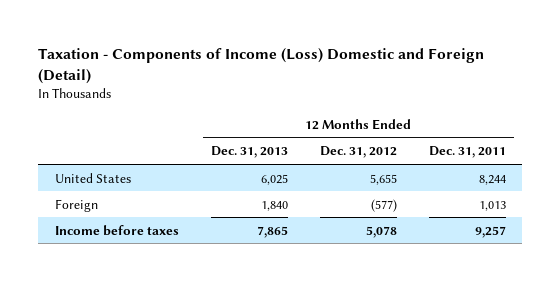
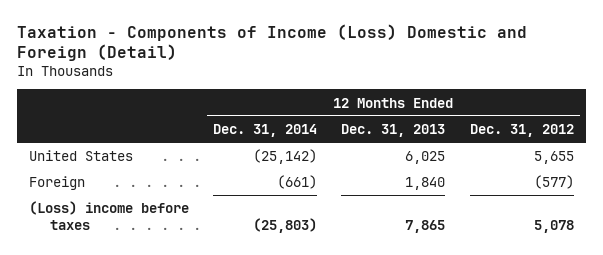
[428,146,506,159] Dec. 31, 2011 -> none
none -> [213,123,318,137] Dec. 31, 2014
[54,224,179,236] Income before taxes -> [28,201,189,230] (Loss) income before taxes

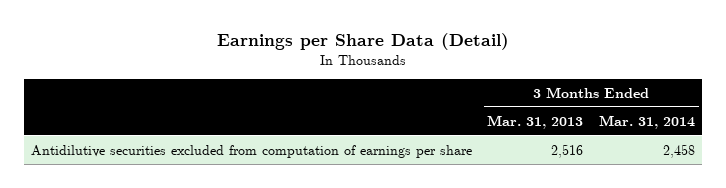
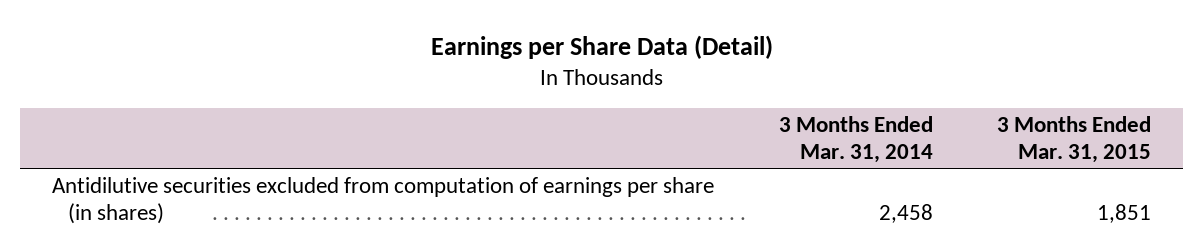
[487,114,584,129] Mar. 31, 2013 -> none
none -> [997,115,1152,163] 3 Months Ended Mar. 31, 2015
[31,144,473,158] Antidilutive securities excluded from computation of earnings per share -> [52,177,715,225] Antidilutive securities excluded from computation of earnings per share (in shares)

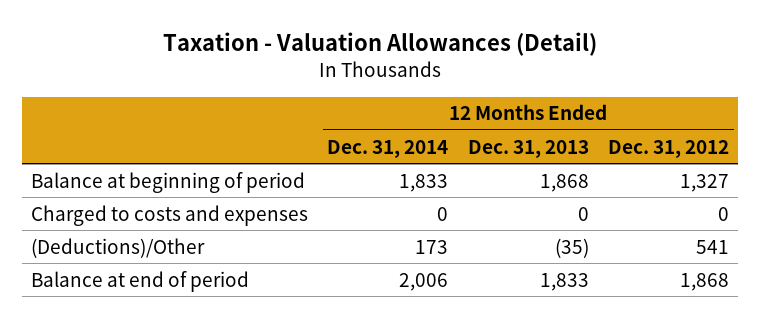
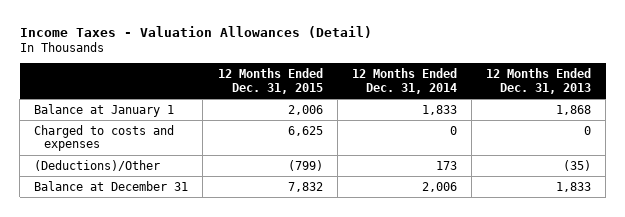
[163,32,598,57] Taxation - Valuation Allowances (Detail) -> [19,26,372,39] Income Taxes - Valuation Allowances (Detail)
[607,139,729,158] Dec. 31, 2012 -> none
none -> [217,68,323,94] 12 Months Ended Dec. 31, 2015
[31,171,306,193] Balance at beginning of period -> [34,103,175,117] Balance at January 1
[31,270,250,292] Balance at end of period -> [34,180,189,191] Balance at December 31

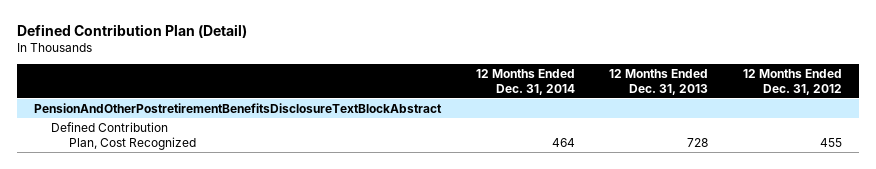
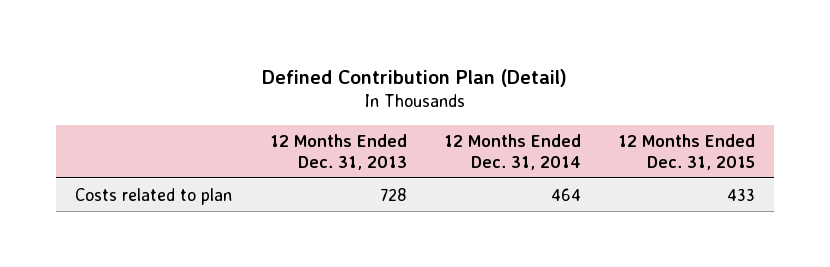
[742,68,842,95] 12 Months Ended Dec. 31, 2012 -> none
none -> [618,133,756,170] 12 Months Ended Dec. 31, 2015
[34,102,443,113] PensionAndOtherPostretirementBenefitsDisclosureTextBlockAbstract -> none
[51,121,196,150] Defined Contribution Plan, Cost Recognized -> [75,187,233,205] Costs related to plan

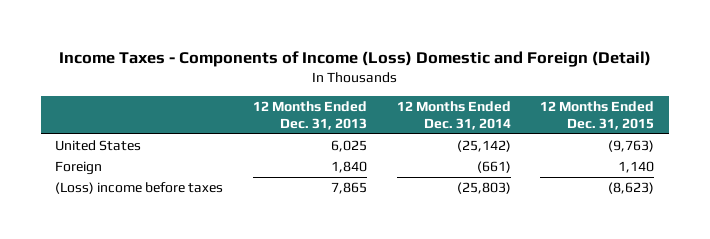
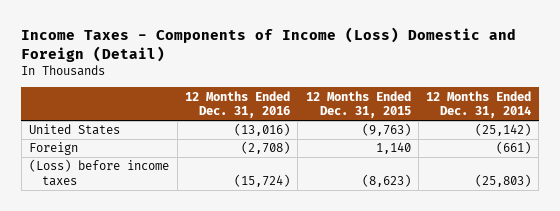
[253,100,368,130] 12 Months Ended Dec. 31, 2013 -> none
none -> [184,90,290,119] 12 Months Ended Dec. 31, 2016
[55,182,224,195] (Loss) income before taxes -> [29,159,170,186] (Loss) before income taxes

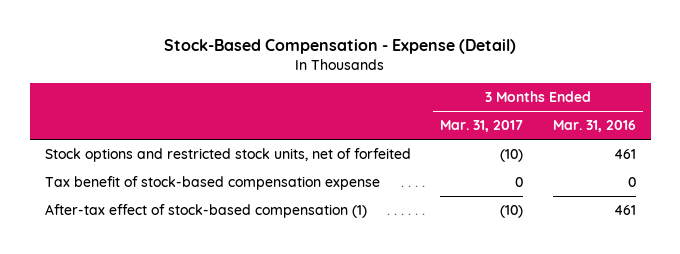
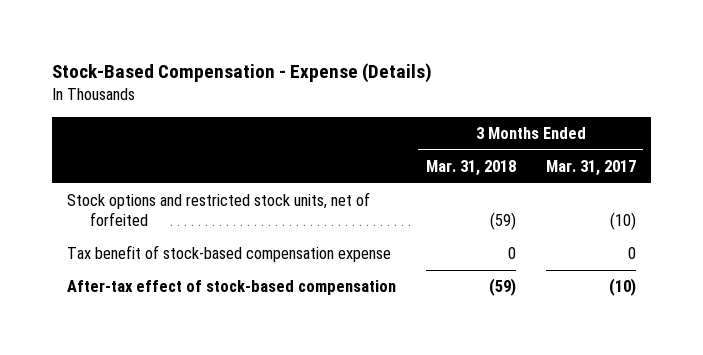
[164,39,517,55] Stock-Based Compensation - Expense (Detail) -> [52,62,433,83] Stock-Based Compensation - Expense (Details)
[552,120,636,133] Mar. 31, 2016 -> none
none -> [425,160,516,177] Mar. 31, 2018
[44,203,367,218] After-tax effect of stock-based compensation (1) -> [67,280,397,296] After-tax effect of stock-based compensation

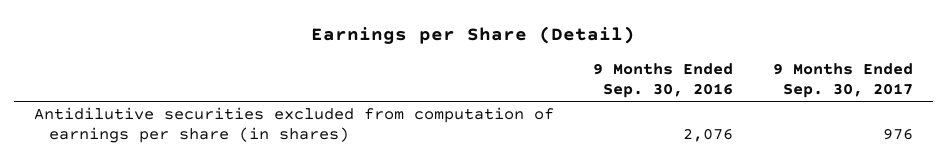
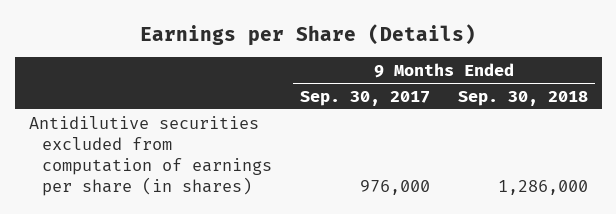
[311,25,636,44] Earnings per Share (Detail) -> [140,23,477,46] Earnings per Share (Details)
[593,63,734,98] 9 Months Ended Sep. 30, 2016 -> none
none -> [457,90,588,106] Sep. 30, 2018
[883,128,914,141] 976 -> [359,179,430,195] 976,000

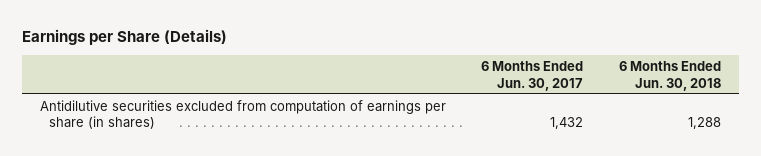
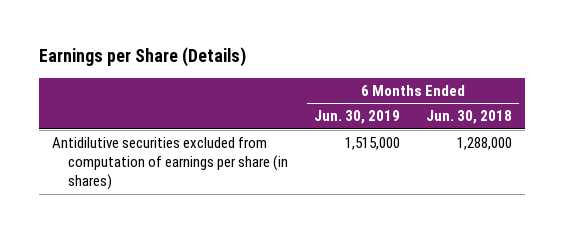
[481,61,584,91] 6 Months Ended Jun. 30, 2017 -> none
none -> [313,110,400,125] Jun. 30, 2019
[688,117,722,130] 1,288 -> [457,137,513,151] 1,288,000

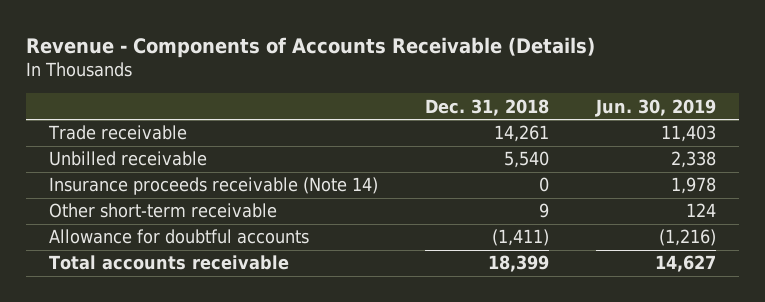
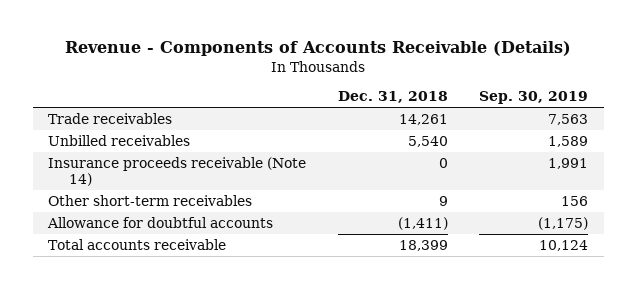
[594,98,716,117] Jun. 30, 2019 -> none
none -> [479,90,589,104] Sep. 30, 2019
[48,125,188,141] Trade receivable -> [48,113,173,125] Trade receivables
[49,151,208,167] Unbilled receivable -> [48,135,191,147] Unbilled receivables
[49,203,278,219] Other short-term receivable -> [48,195,253,207] Other short-term receivables

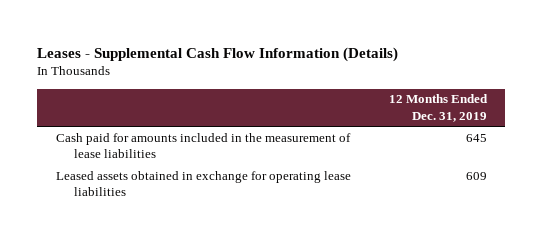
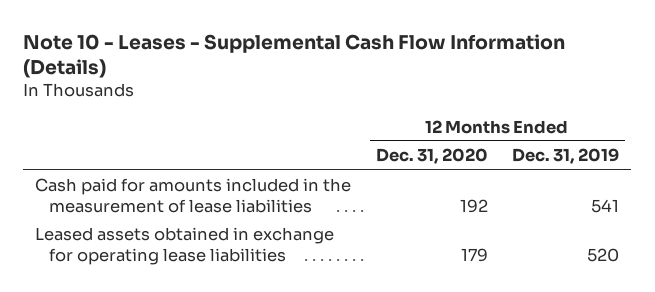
[37,46,399,62] Leases - Supplemental Cash Flow Information (Details) -> [23,33,566,78] Note 10 - Leases - Supplemental Cash Flow Information (Details)
none -> [375,148,488,165] Dec. 31, 2020
[465,133,487,142] 645 -> [591,198,620,213] 541
[465,171,487,180] 609 -> [587,247,620,262] 520

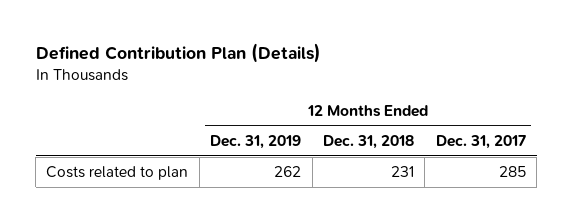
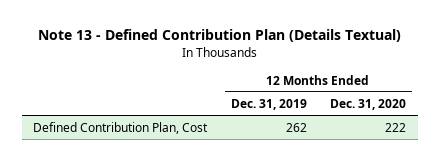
[35,43,321,64] Defined Contribution Plan (Details) -> [37,29,401,43] Note 13 - Defined Contribution Plan (Details Textual)
[322,134,414,149] Dec. 31, 2018 -> none
[435,134,526,149] Dec. 31, 2017 -> none
none -> [329,98,406,110] Dec. 31, 2020
[46,166,189,181] Costs related to plan -> [33,121,209,134] Defined Contribution Plan, Cost

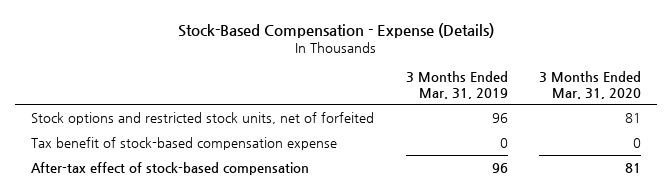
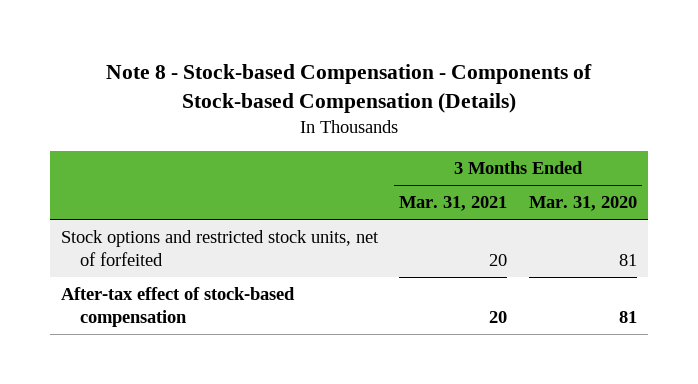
[178,22,495,38] Stock-Based Compensation - Expense (Details) -> [105,63,592,113] Note 8 - Stock-based Compensation - Components of Stock-based Compensation (Details)
[405,71,508,99] 3 Months Ended Mar. 31, 2019 -> none
none -> [399,196,508,212] Mar. 31, 2021
[30,136,337,150] Tax benefit of stock-based compensation expense -> none

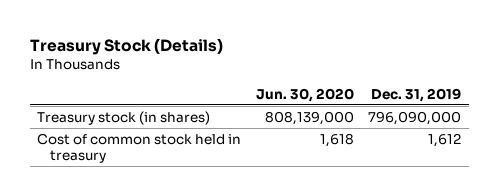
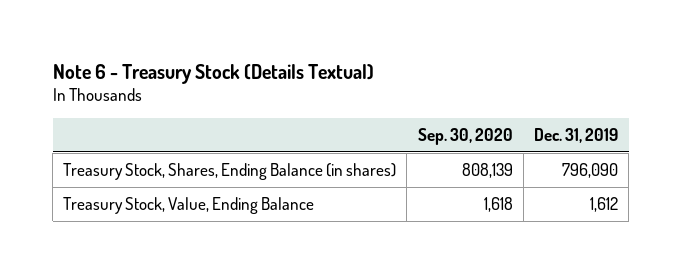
[29,37,223,55] Treasury Stock (Details) -> [52,63,374,84] Note 6 - Treasury Stock (Details Textual)
[255,87,354,102] Jun. 30, 2020 -> none
none -> [417,128,513,146] Sep. 30, 2020
[36,110,210,125] Treasury stock (in shares) -> [63,162,397,180] Treasury Stock, Shares, Ending Balance (in shares)
[368,110,462,125] 796,090,000 -> [562,162,619,178] 796,090
[36,132,241,163] Cost of common stock held in treasury -> [63,196,315,214] Treasury Stock, Value, Ending Balance

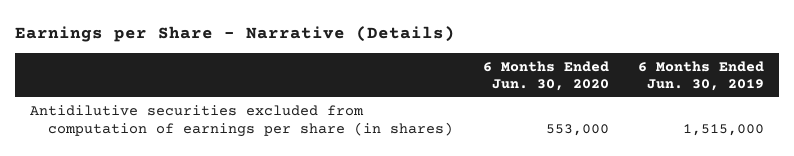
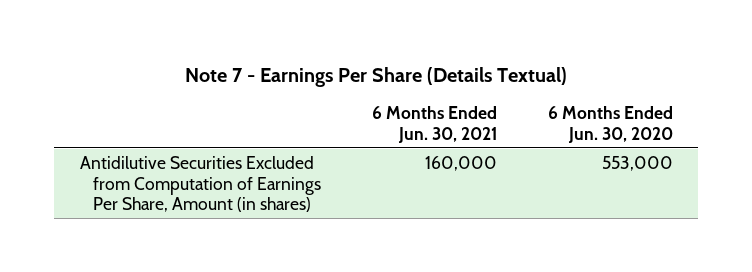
[14,26,455,43] Earnings per Share - Narrative (Details) -> [185,66,568,87] Note 7 - Earnings Per Share (Details Textual)
[638,60,765,92] 6 Months Ended Jun. 30, 2019 -> none
none -> [371,106,497,143] 6 Months Ended Jun. 30, 2021
[29,105,454,138] Antidilutive securities excluded from computation of earnings per share (in shares) -> [79,156,321,213] Antidilutive Securities Excluded from Computation of Earnings Per Share, Amount (in shares)

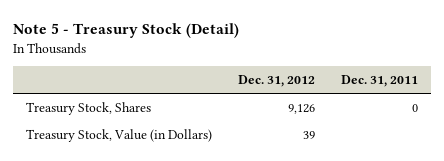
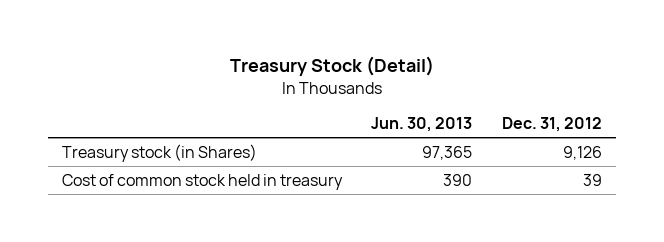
[13,23,240,39] Note 5 - Treasury Stock (Detail) -> [229,56,434,77] Treasury Stock (Detail)
[341,75,419,88] Dec. 31, 2011 -> none
none -> [371,117,473,133] Jun. 30, 2013
[26,101,152,115] Treasury Stock, Shares -> [62,143,258,162] Treasury stock (in Shares)
[26,128,213,142] Treasury Stock, Value (in Dollars) -> [62,173,344,190] Cost of common stock held in treasury

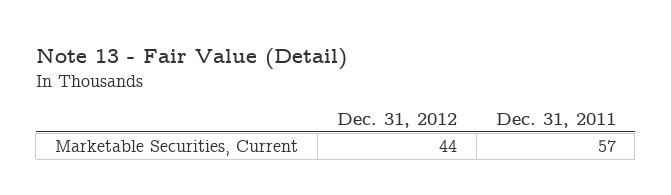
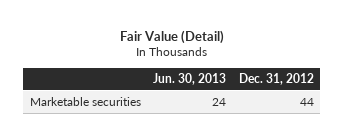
[35,48,347,71] Note 13 - Fair Value (Detail) -> [119,29,224,44] Fair Value (Detail)
[495,112,616,128] Dec. 31, 2011 -> none
none -> [153,72,227,85] Jun. 30, 2013
[55,140,299,157] Marketable Securities, Current -> [29,97,141,107] Marketable securities

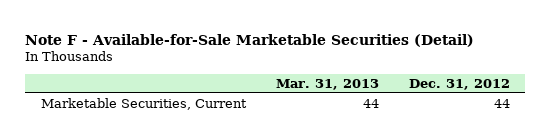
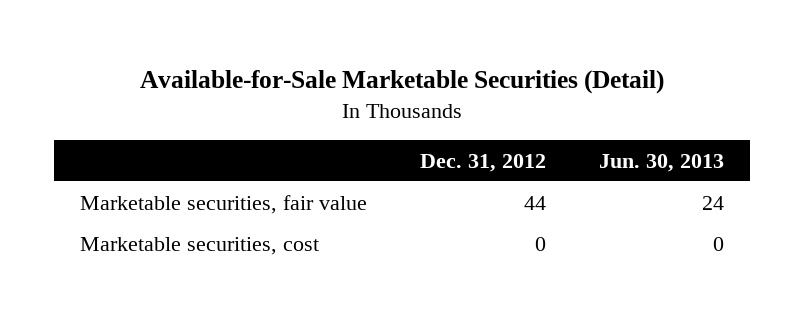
[25,33,475,47] Note F - Available-for-Sale Marketable Securities (Detail) -> [139,70,664,95] Available-for-Sale Marketable Securities (Detail)
[275,78,379,90] Mar. 31, 2013 -> none
none -> [598,153,724,172] Jun. 30, 2013
[40,98,247,111] Marketable Securities, Current -> [80,194,368,214] Marketable securities, fair value
none -> [80,236,320,255] Marketable securities, cost

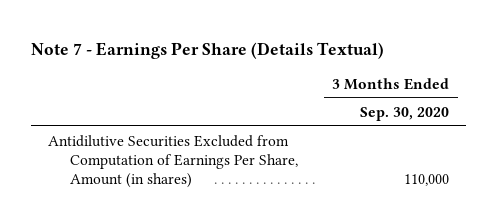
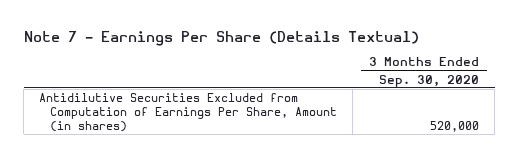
[404,173,450,186] 110,000 -> [429,120,479,132] 520,000

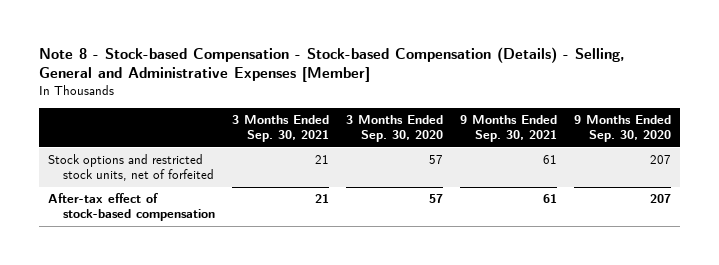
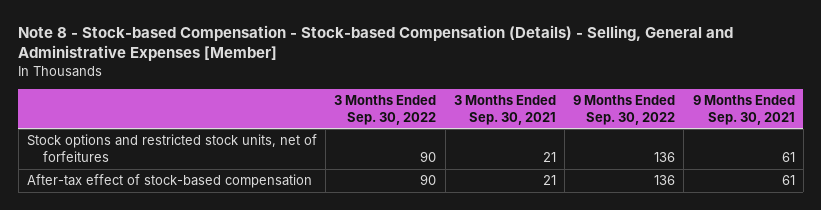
[346,115,444,143] 3 Months Ended Sep. 30, 2020 -> none
[574,115,672,143] 9 Months Ended Sep. 30, 2020 -> none
none -> [334,95,437,125] 3 Months Ended Sep. 30, 2022
none -> [573,95,676,125] 9 Months Ended Sep. 30, 2022
[47,154,215,182] Stock options and restricted stock units, net of forfeited -> [26,134,317,162] Stock options and restricted stock units, net of forfeitures

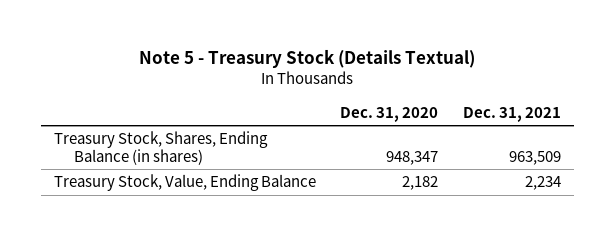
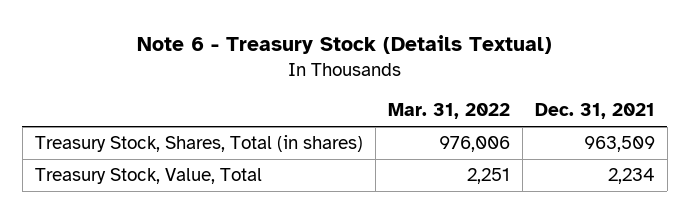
[139,49,476,69] Note 5 - Treasury Stock (Details Textual) -> [136,34,552,54] Note 6 - Treasury Stock (Details Textual)
[340,106,439,122] Dec. 31, 2020 -> none
none -> [387,103,510,120] Mar. 31, 2022
[53,131,268,165] Treasury Stock, Shares, Ending Balance (in shares) -> [34,135,363,153] Treasury Stock, Shares, Total (in shares)
[53,174,316,192] Treasury Stock, Value, Ending Balance -> [34,168,262,185] Treasury Stock, Value, Total

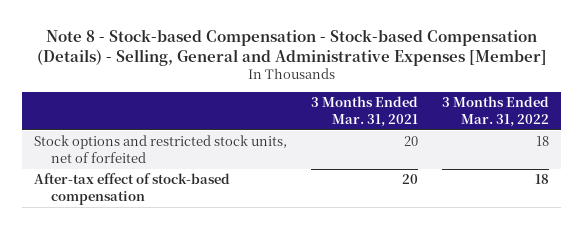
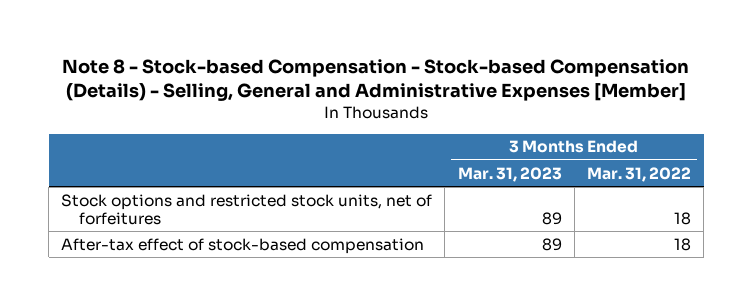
[311,96,419,127] 3 Months Ended Mar. 31, 2021 -> none
none -> [457,166,562,182] Mar. 31, 2023
[33,135,287,164] Stock options and restricted stock units, net of forfeited -> [61,193,433,225] Stock options and restricted stock units, net of forfeitures

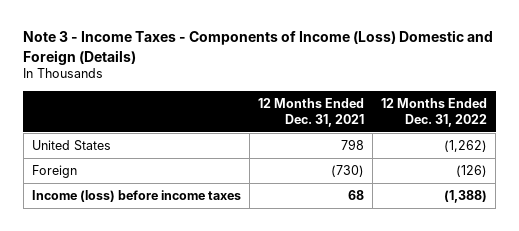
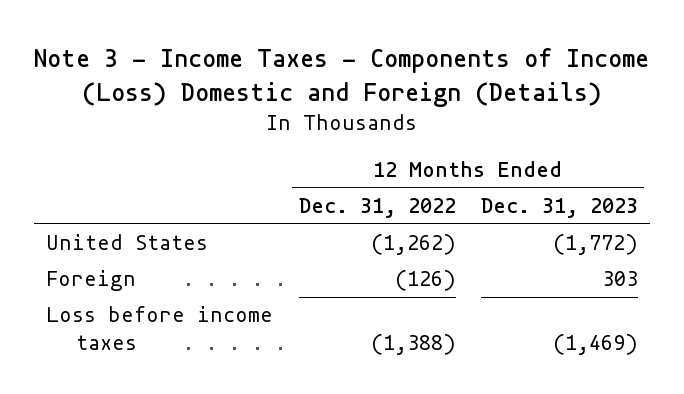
[258,97,365,127] 12 Months Ended Dec. 31, 2021 -> none
none -> [480,197,638,218] Dec. 31, 2023
[31,190,241,203] Income (loss) before income taxes -> [46,306,274,350] Loss before income taxes

